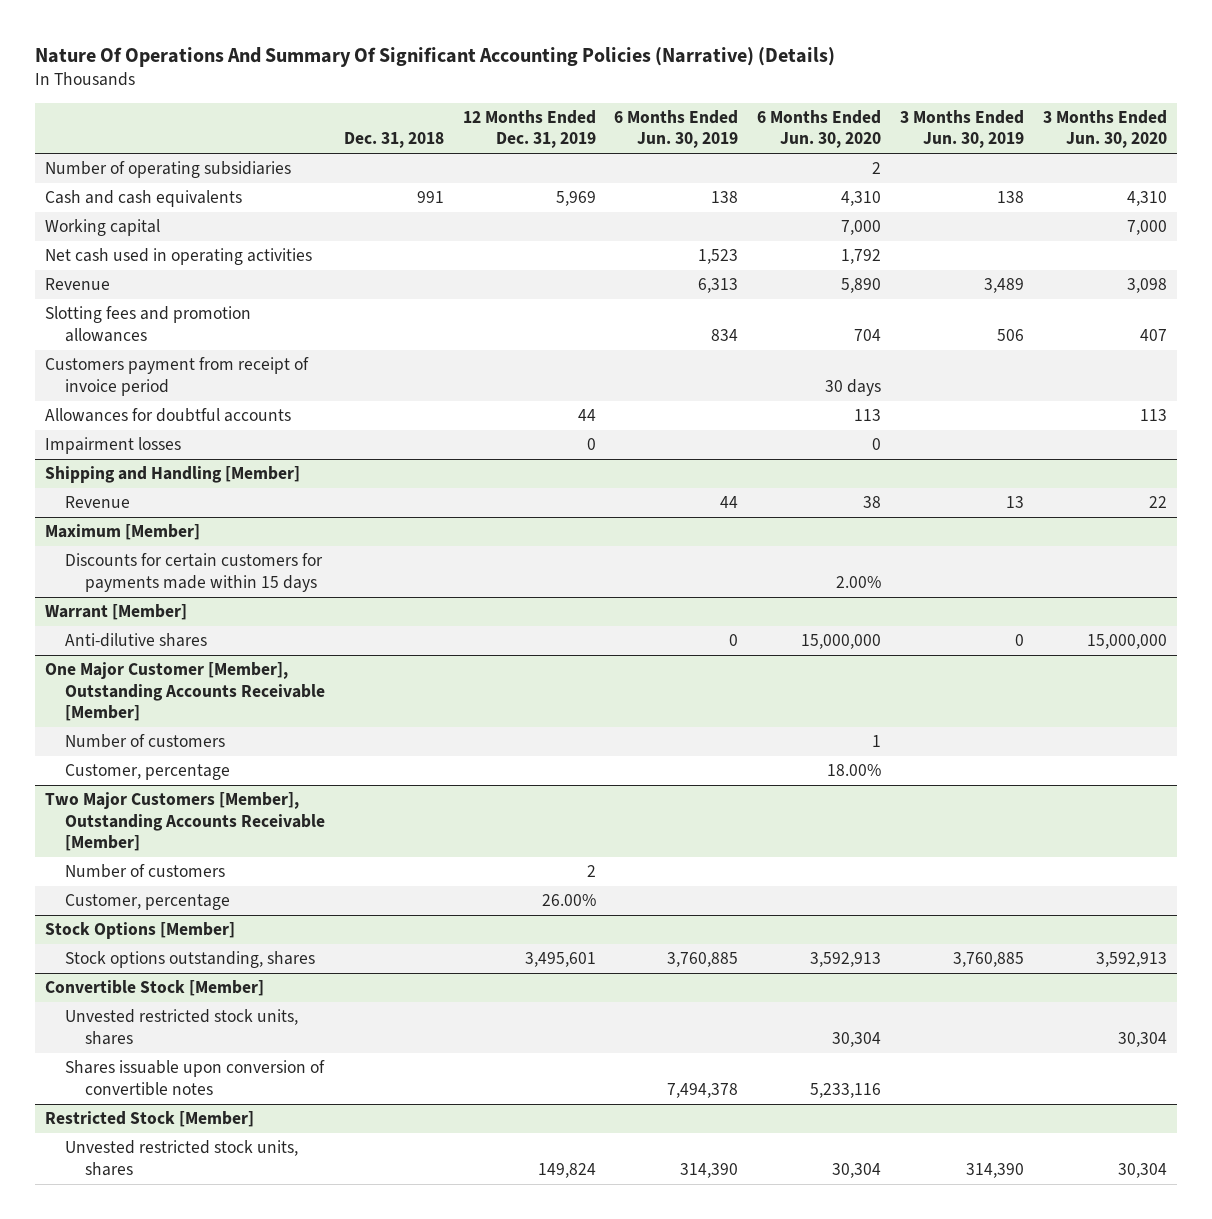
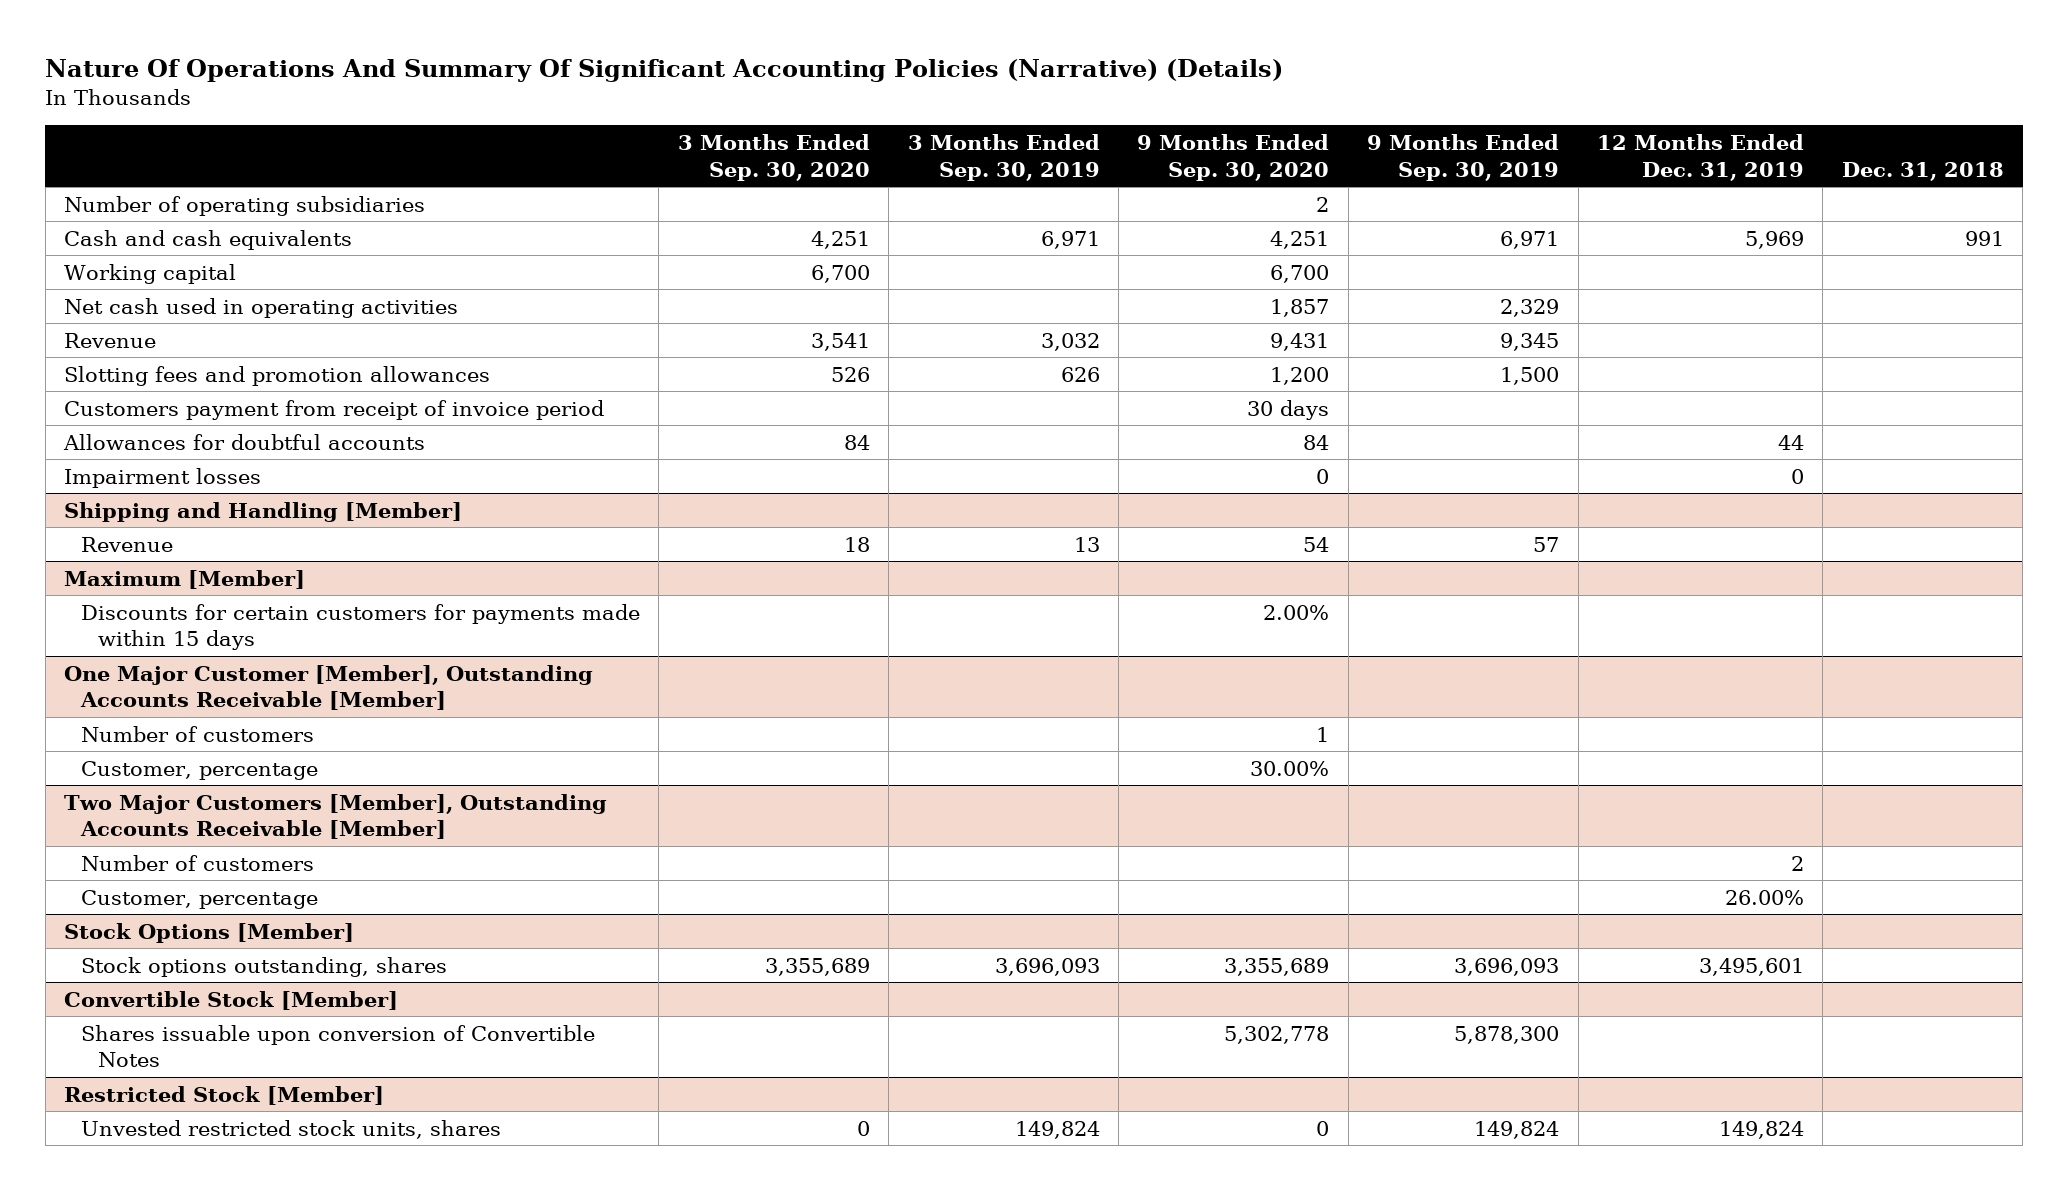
[614,110,739,149] 6 Months Ended Jun. 30, 2019 -> none
[757,110,882,149] 6 Months Ended Jun. 30, 2020 -> none
[900,110,1025,149] 3 Months Ended Jun. 30, 2019 -> none
[1043,110,1168,149] 3 Months Ended Jun. 30, 2020 -> none
none -> [677,133,870,181] 3 Months Ended Sep. 30, 2020
none -> [907,133,1100,181] 3 Months Ended Sep. 30, 2019
none -> [1137,133,1330,181] 9 Months Ended Sep. 30, 2020
none -> [1367,133,1560,181] 9 Months Ended Sep. 30, 2019
[44,604,187,621] Warrant [Member] -> none
[64,633,207,648] Anti-dilutive shares -> none
[64,1009,298,1045] Unvested restricted stock units, shares -> none
[64,1060,325,1096] Shares issuable upon conversion of convertible notes -> [81,1024,596,1068] Shares issuable upon conversion of Convertible Notes

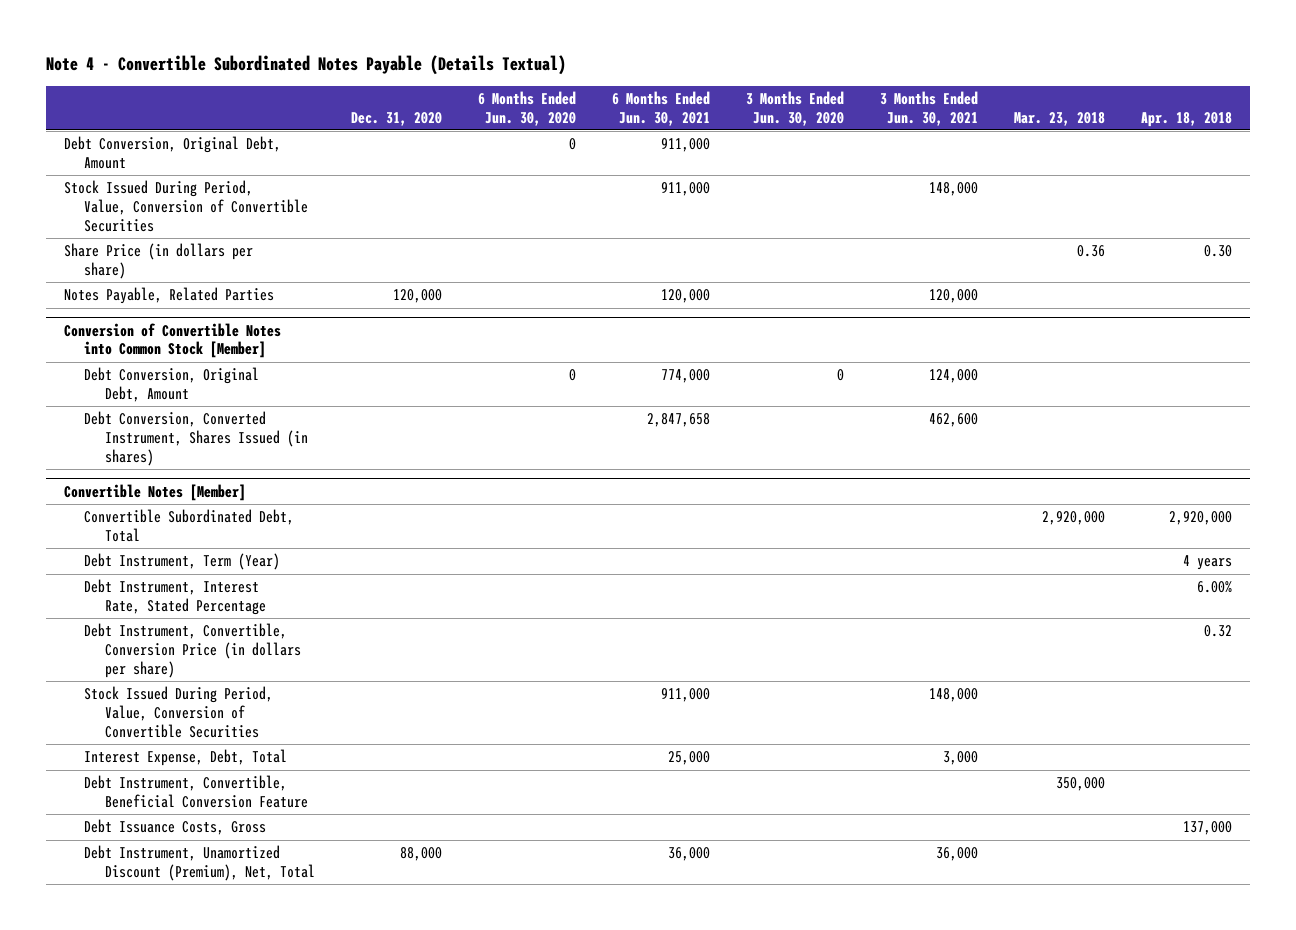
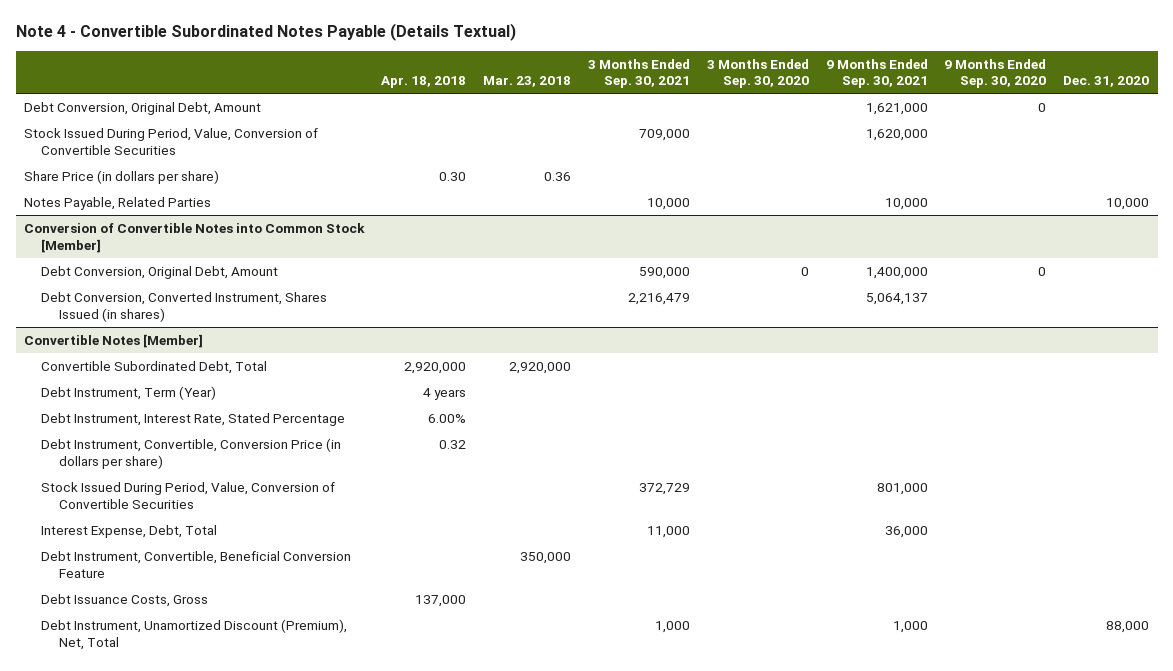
[477,90,576,126] 6 Months Ended Jun. 30, 2020 -> none
[611,90,710,126] 6 Months Ended Jun. 30, 2021 -> none
[745,90,844,126] 3 Months Ended Jun. 30, 2020 -> none
[879,90,978,126] 3 Months Ended Jun. 30, 2021 -> none
none -> [587,58,690,89] 3 Months Ended Sep. 30, 2021
none -> [706,58,809,89] 3 Months Ended Sep. 30, 2020
none -> [825,58,928,89] 9 Months Ended Sep. 30, 2021
none -> [944,58,1047,89] 9 Months Ended Sep. 30, 2020
[392,289,442,304] 120,000 -> [1106,197,1150,210] 10,000

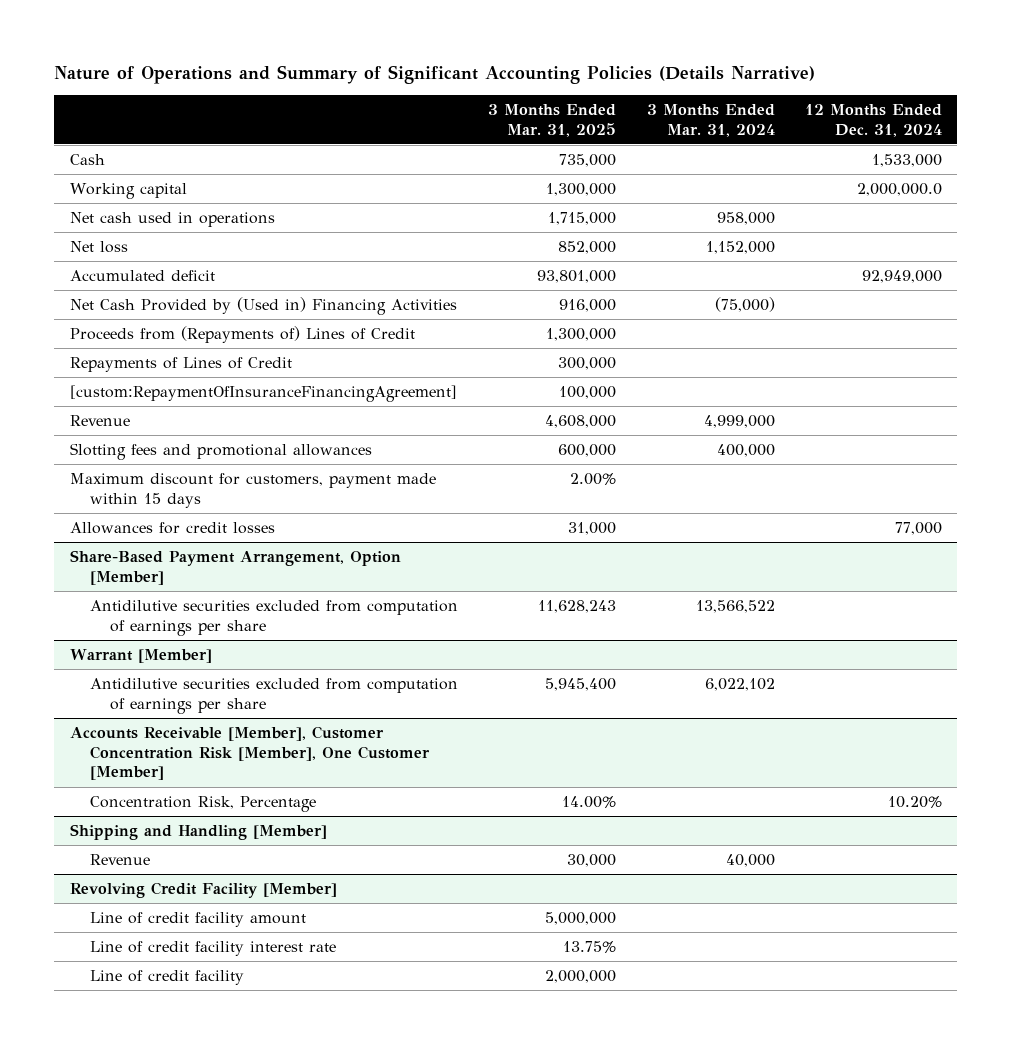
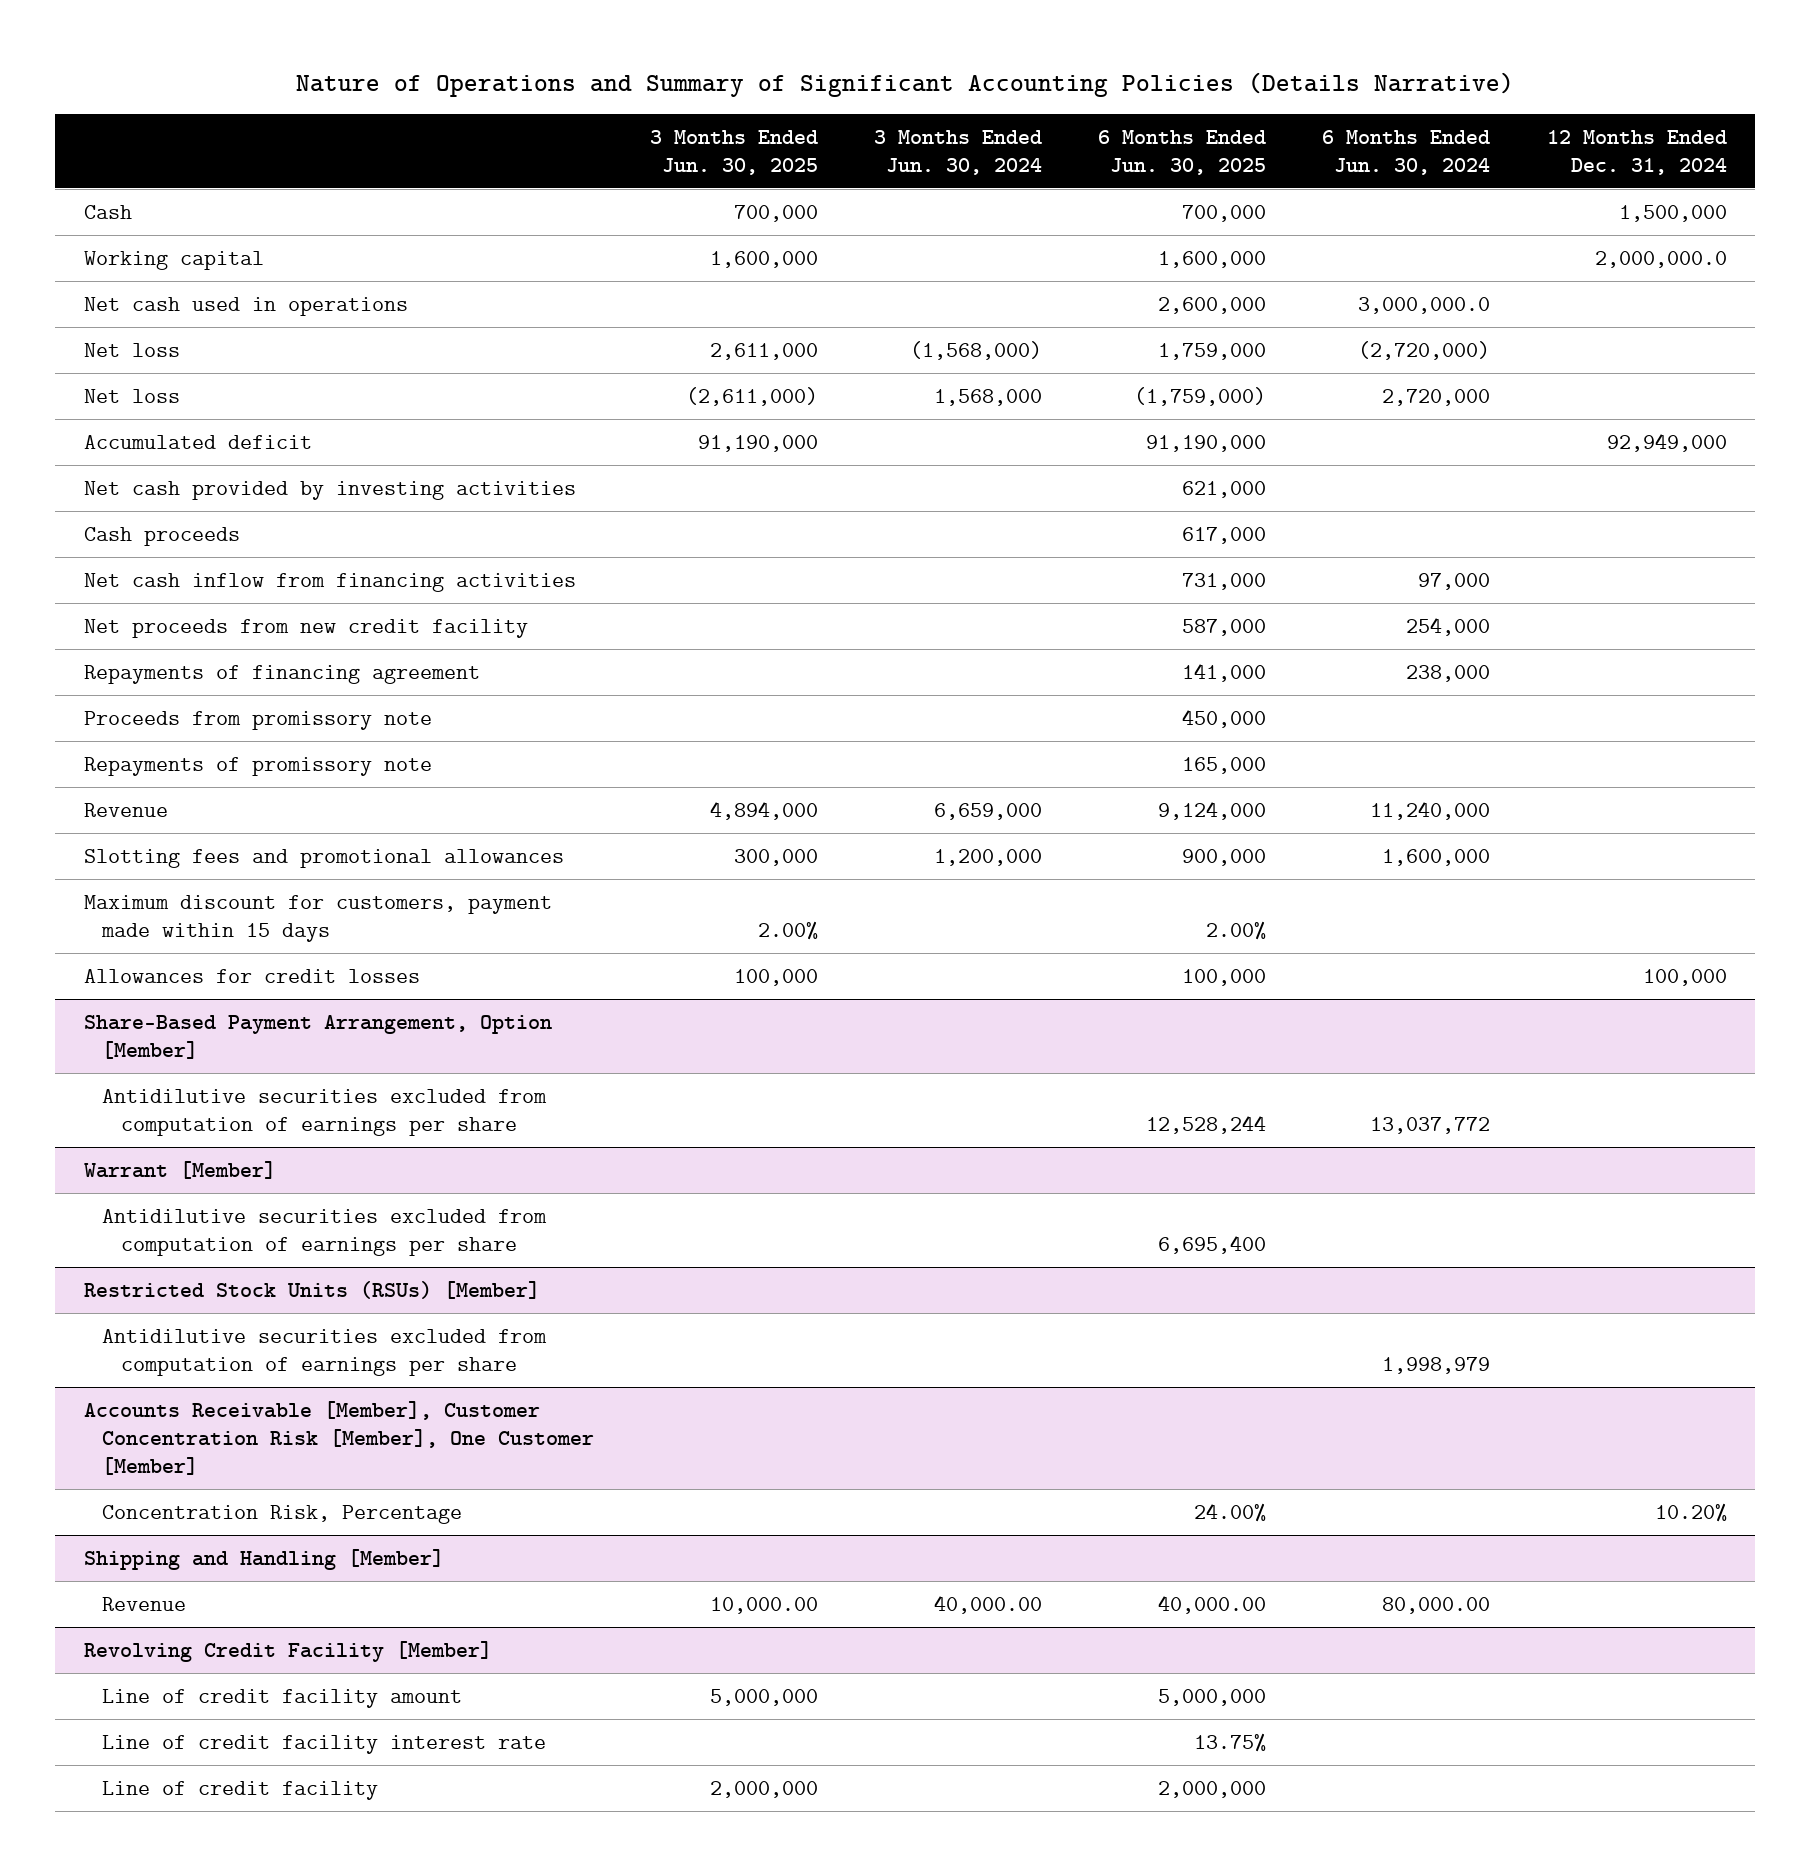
[488,104,617,137] 3 Months Ended Mar. 31, 2025 -> none
[646,104,775,137] 3 Months Ended Mar. 31, 2024 -> none
none -> [650,129,819,175] 3 Months Ended Jun. 30, 2025
none -> [874,129,1043,175] 3 Months Ended Jun. 30, 2024
none -> [1098,129,1267,175] 6 Months Ended Jun. 30, 2025
none -> [1322,129,1491,175] 6 Months Ended Jun. 30, 2024
[872,154,943,168] 1,533,000 -> [1618,204,1727,222] 1,500,000
none -> [83,388,180,403] Net loss
[69,326,415,344] Proceeds from (Repayments of) Lines of Credit -> none
[69,357,292,373] Repayments of Lines of Credit -> none
[69,385,457,403] [custom:RepaymentOfInsuranceFinancingAgreement] -> none
none -> [83,480,576,500] Net cash provided by investing activities
none -> [83,526,240,546] Cash proceeds
[69,297,457,316] Net Cash Provided by (Used in) Financing Activities -> [83,572,576,592] Net cash inflow from financing activities
none -> [83,618,528,638] Net proceeds from new credit facility
none -> [83,664,480,684] Repayments of financing agreement
none -> [83,710,432,730] Proceeds from promissory note
none -> [83,756,432,776] Repayments of promissory note
[895,522,943,536] 77,000 -> [1642,968,1727,986] 100,000
none -> [83,1280,540,1299] Restricted Stock Units (RSUs) [Member]
none -> [102,1328,548,1376] Antidilutive securities excluded from computation of earnings per share

